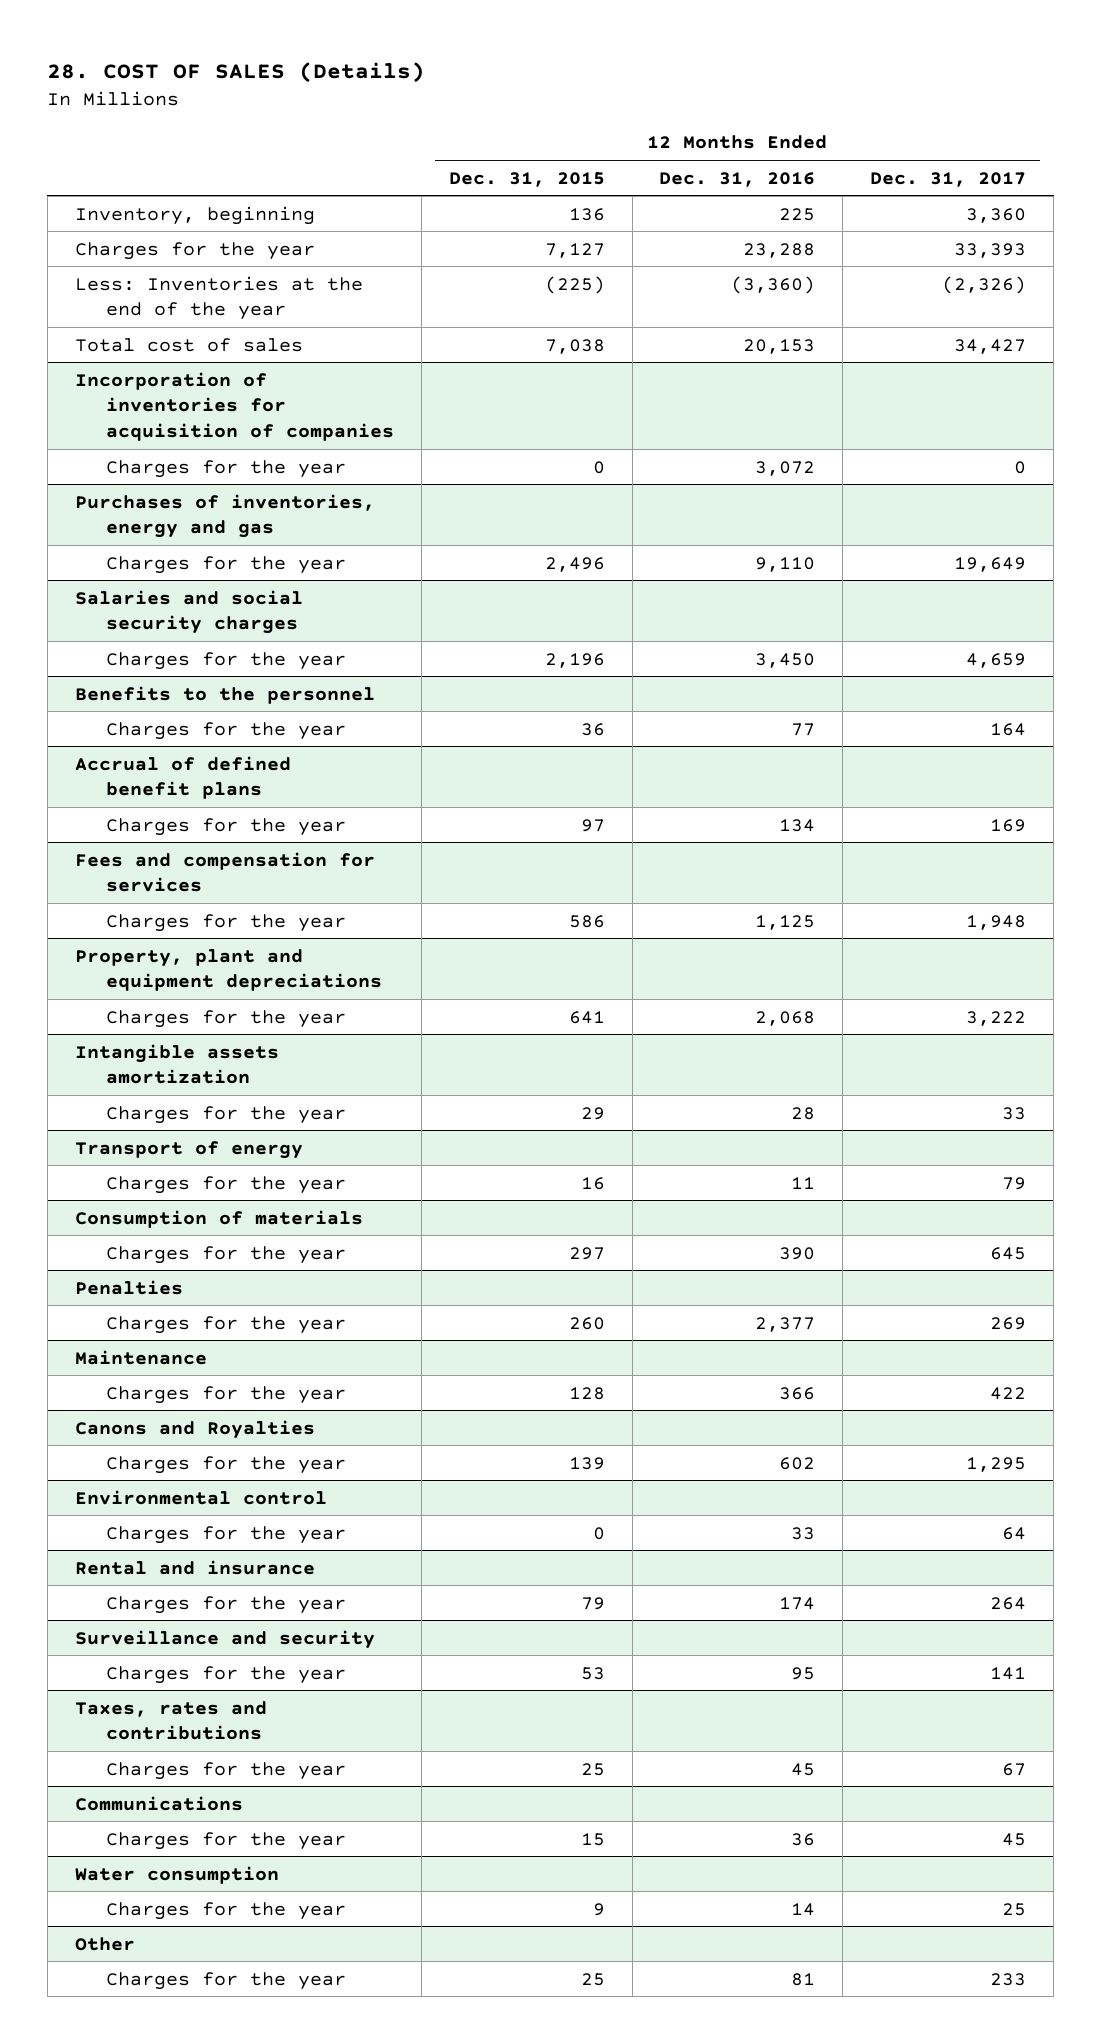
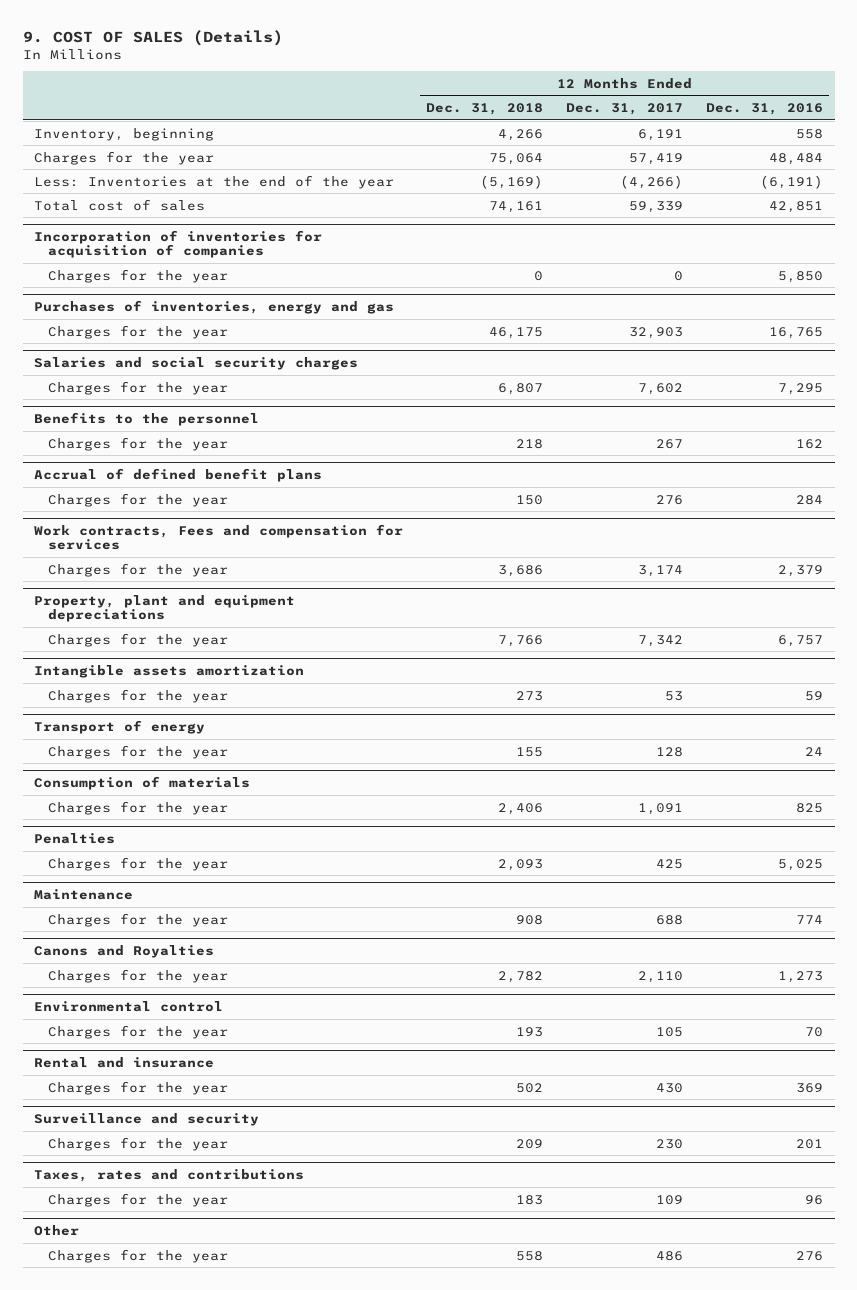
[47,61,426,83] 28. COST OF SALES (Details) -> [22,30,283,47] 9. COST OF SALES (Details)
[448,171,605,187] Dec. 31, 2015 -> none
none -> [426,103,544,116] Dec. 31, 2018
[779,207,816,221] 225 -> [796,128,824,139] 558
[966,207,1027,223] 3,360 -> [638,128,684,141] 6,191
[743,242,816,258] 23,288 -> [769,152,824,165] 48,484
[954,242,1027,258] 33,393 -> [629,152,684,165] 57,419
[731,275,816,294] (3,360) -> [760,174,824,189] (6,191)
[942,275,1027,294] (2,326) -> [620,174,684,189] (4,266)
[743,338,816,354] 20,153 -> [769,200,824,213] 42,851
[954,338,1027,354] 34,427 -> [629,200,684,213] 59,339
[755,460,816,476] 3,072 -> [778,270,824,283] 5,850
[755,556,816,572] 9,110 -> [769,326,824,339] 16,765
[954,556,1027,572] 19,649 -> [629,326,684,339] 32,903
[755,652,816,668] 3,450 -> [778,382,824,395] 7,295
[966,652,1027,668] 4,659 -> [638,382,684,395] 7,602
[791,722,816,736] 77 -> [796,438,824,449] 162
[990,722,1027,736] 164 -> [656,438,684,449] 267
[779,818,816,832] 134 -> [796,494,824,505] 284
[990,818,1027,832] 169 -> [656,494,684,505] 276
[74,851,375,893] Fees and compensation for services -> [34,523,404,551] Work contracts, Fees and compensation for services
[755,914,816,930] 1,125 -> [778,564,824,577] 2,379
[966,914,1027,930] 1,948 -> [638,564,684,577] 3,174
[755,1010,816,1026] 2,068 -> [778,634,824,647] 6,757
[966,1010,1027,1026] 3,222 -> [638,634,684,647] 7,342
[791,1106,816,1120] 28 -> [805,690,824,701] 59
[1002,1106,1027,1120] 33 -> [665,690,684,701] 53
[791,1176,816,1189] 11 -> [805,746,824,756] 24
[1002,1176,1027,1190] 79 -> [656,746,684,757] 128
[779,1246,816,1260] 390 -> [796,802,824,813] 825
[990,1246,1027,1260] 645 -> [638,802,684,815] 1,091
[755,1316,816,1332] 2,377 -> [778,858,824,871] 5,025
[990,1316,1027,1330] 269 -> [656,858,684,869] 425
[779,1386,816,1400] 366 -> [796,914,824,924] 774
[990,1386,1027,1400] 422 -> [656,914,684,925] 688
[779,1456,816,1470] 602 -> [778,970,824,983] 1,273
[966,1456,1027,1472] 1,295 -> [638,970,684,983] 2,110
[791,1526,816,1540] 33 -> [805,1026,824,1037] 70
[1002,1526,1027,1540] 64 -> [656,1026,684,1037] 105
[779,1596,816,1610] 174 -> [796,1082,824,1093] 369
[990,1596,1027,1610] 264 -> [656,1082,684,1093] 430
[791,1666,816,1680] 95 -> [796,1138,824,1149] 201
[990,1666,1027,1680] 141 -> [656,1138,684,1149] 230
[74,1795,243,1811] Communications -> none
[105,1831,346,1850] Charges for the year -> none
[74,1865,279,1884] Water consumption -> none
[105,1901,346,1920] Charges for the year -> none
[791,1762,816,1776] 45 -> [805,1194,824,1205] 96
[1002,1762,1027,1776] 67 -> [656,1194,684,1205] 109
[791,1972,816,1986] 81 -> [796,1250,824,1261] 276
[990,1972,1027,1986] 233 -> [656,1250,684,1261] 486

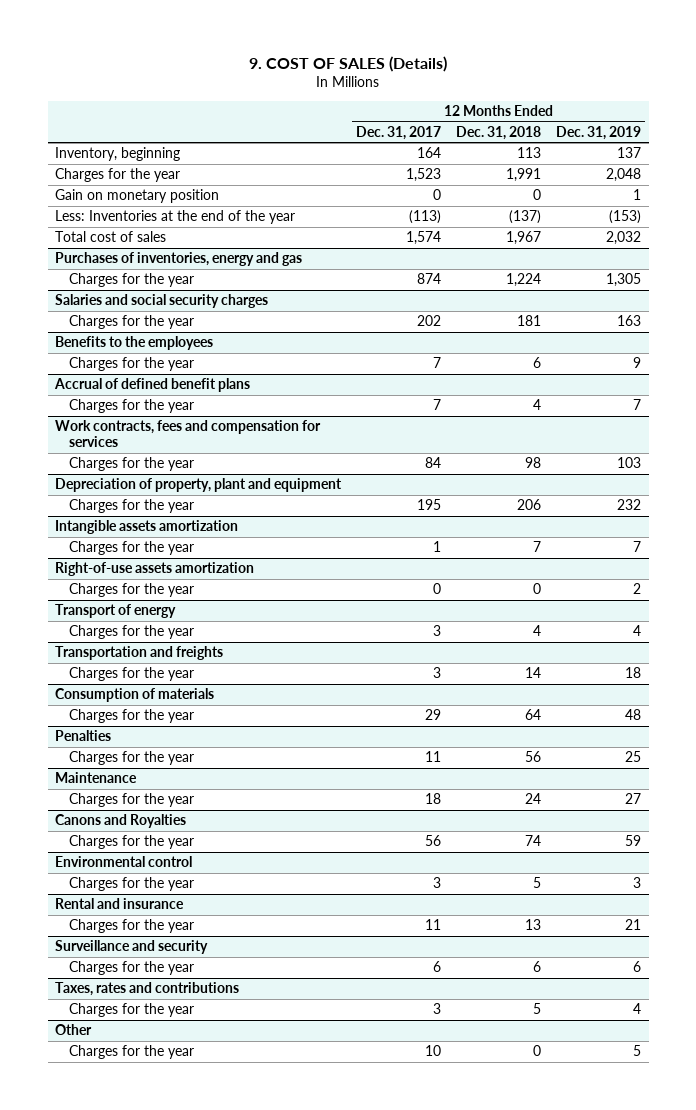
[706,103,824,116] Dec. 31, 2016 -> none
none -> [556,125,642,140] Dec. 31, 2019
[34,229,323,259] Incorporation of inventories for acquisition of companies -> none
[48,268,229,283] Charges for the year -> none
[498,128,544,141] 4,266 -> [517,147,542,159] 113
[638,128,684,141] 6,191 -> [417,147,442,159] 164
[489,152,544,165] 75,064 -> [506,168,542,183] 1,991
[629,152,684,165] 57,419 -> [406,168,442,183] 1,523
none -> [55,189,220,204] Gain on monetary position
[480,174,544,189] (5,169) -> [509,210,542,225] (137)
[620,174,684,189] (4,266) -> [409,210,442,225] (113)
[489,200,544,213] 74,161 -> [506,231,542,246] 1,967
[629,200,684,213] 59,339 -> [406,231,442,246] 1,574
[489,326,544,339] 46,175 -> [506,273,542,288] 1,224
[629,326,684,339] 32,903 -> [417,273,442,285] 874
[498,382,544,395] 6,807 -> [517,315,542,327] 181
[638,382,684,395] 7,602 -> [417,315,442,327] 202
[34,411,260,426] Benefits to the personnel -> [55,336,214,351] Benefits to the employees
[516,438,544,449] 218 -> [533,357,542,369] 6
[656,438,684,449] 267 -> [433,357,442,369] 7
[516,494,544,505] 150 -> [533,399,542,411] 4
[656,494,684,505] 276 -> [433,399,442,411] 7
[34,523,404,551] Work contracts, Fees and compensation for services -> [55,420,322,448] Work contracts, fees and compensation for services
[498,564,544,577] 3,686 -> [525,457,542,469] 98
[638,564,684,577] 3,174 -> [425,457,442,469] 84
[34,594,296,623] Property, plant and equipment depreciations -> [55,478,343,493] Depreciation of property, plant and equipment
[498,634,544,647] 7,766 -> [517,499,542,511] 206
[638,634,684,647] 7,342 -> [417,499,442,511] 195
[516,690,544,701] 273 -> [533,541,542,553] 7
[665,690,684,701] 53 -> [433,541,442,553] 1
none -> [55,562,255,577] Right-of-use assets amortization
none -> [69,583,195,598] Charges for the year
[516,746,544,757] 155 -> [533,625,542,637] 4
[656,746,684,757] 128 -> [433,625,442,637] 3
none -> [55,646,224,661] Transportation and freights
none -> [69,667,195,682] Charges for the year
[498,802,544,815] 2,406 -> [525,709,542,721] 64
[638,802,684,815] 1,091 -> [425,709,442,721] 29
[498,858,544,871] 2,093 -> [525,751,542,763] 56
[656,858,684,869] 425 -> [425,751,442,763] 11
[516,914,544,925] 908 -> [525,793,542,805] 24
[656,914,684,925] 688 -> [425,793,442,805] 18
[498,970,544,983] 2,782 -> [525,835,542,847] 74
[638,970,684,983] 2,110 -> [425,835,442,847] 56
[516,1026,544,1037] 193 -> [533,877,542,889] 5
[656,1026,684,1037] 105 -> [433,877,442,889] 3
[516,1082,544,1093] 502 -> [525,919,542,931] 13
[656,1082,684,1093] 430 -> [425,919,442,931] 11
[516,1138,544,1149] 209 -> [533,961,542,973] 6
[656,1138,684,1149] 230 -> [433,961,442,973] 6
[516,1194,544,1205] 183 -> [533,1003,542,1015] 5
[656,1194,684,1205] 109 -> [433,1003,442,1015] 3
[516,1250,544,1261] 558 -> [533,1045,542,1057] 0
[656,1250,684,1261] 486 -> [425,1045,442,1057] 10

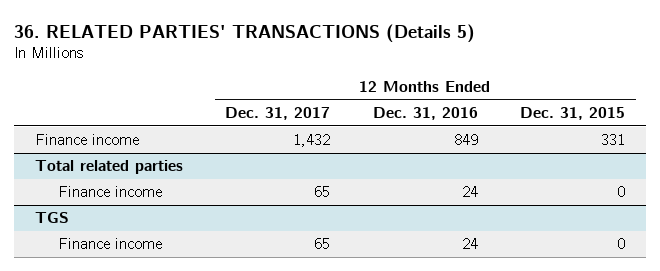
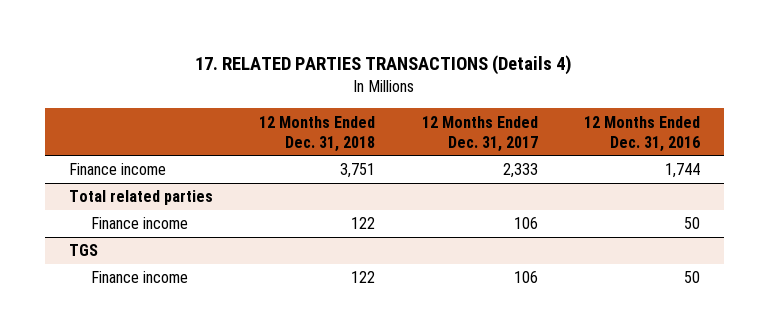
[13,23,475,43] 36. RELATED PARTIES' TRANSACTIONS (Details 5) -> [195,55,573,76] 17. RELATED PARTIES TRANSACTIONS (Details 4)
[519,107,625,121] Dec. 31, 2015 -> none
none -> [259,115,376,152] 12 Months Ended Dec. 31, 2018
[293,134,331,148] 1,432 -> [502,163,538,179] 2,333
[453,134,478,146] 849 -> [665,163,701,179] 1,744
[314,186,331,198] 65 -> [513,217,538,230] 106
[461,186,478,198] 24 -> [684,217,701,230] 50
[314,238,331,250] 65 -> [513,271,538,284] 106
[461,238,478,250] 24 -> [684,271,701,284] 50

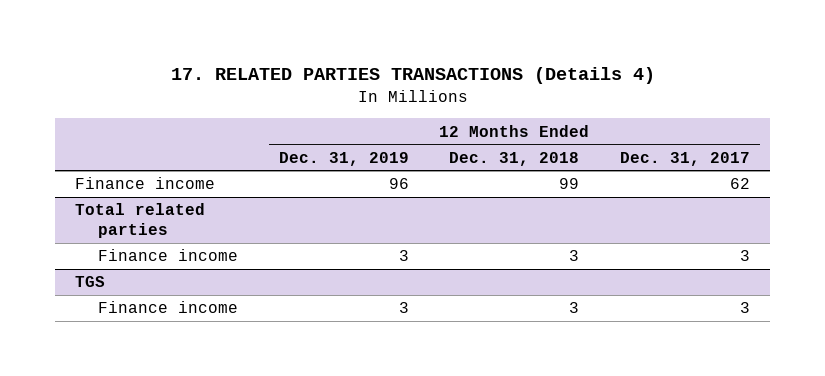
[584,115,701,152] 12 Months Ended Dec. 31, 2016 -> none
none -> [278,151,409,166] Dec. 31, 2019
[340,163,376,179] 3,751 -> [559,178,580,190] 99
[502,163,538,179] 2,333 -> [729,178,750,190] 62
[351,217,376,230] 122 -> [569,250,580,262] 3
[513,217,538,230] 106 -> [739,250,750,262] 3
[351,271,376,284] 122 -> [569,302,580,314] 3
[513,271,538,284] 106 -> [739,302,750,314] 3

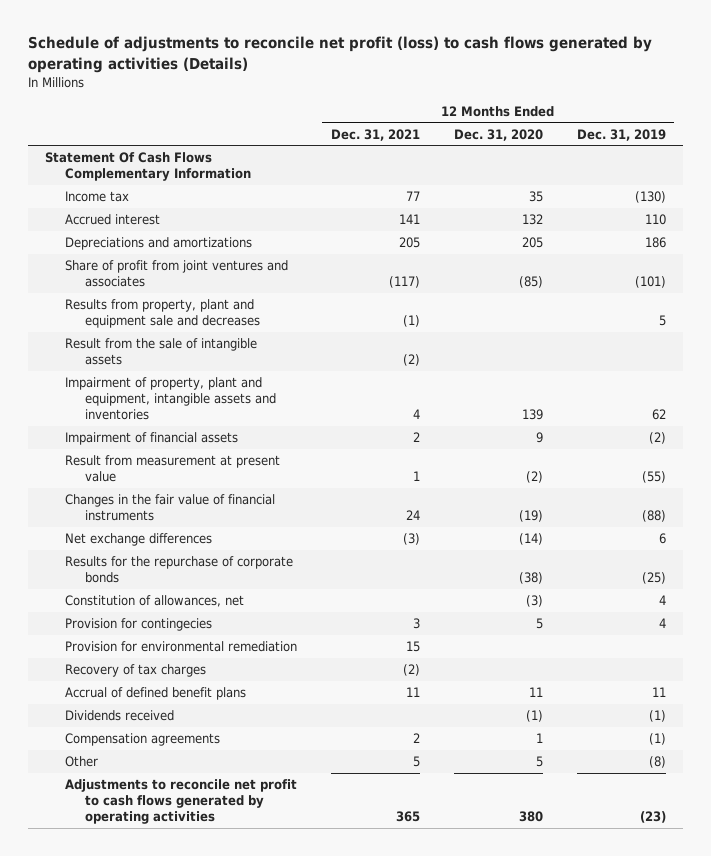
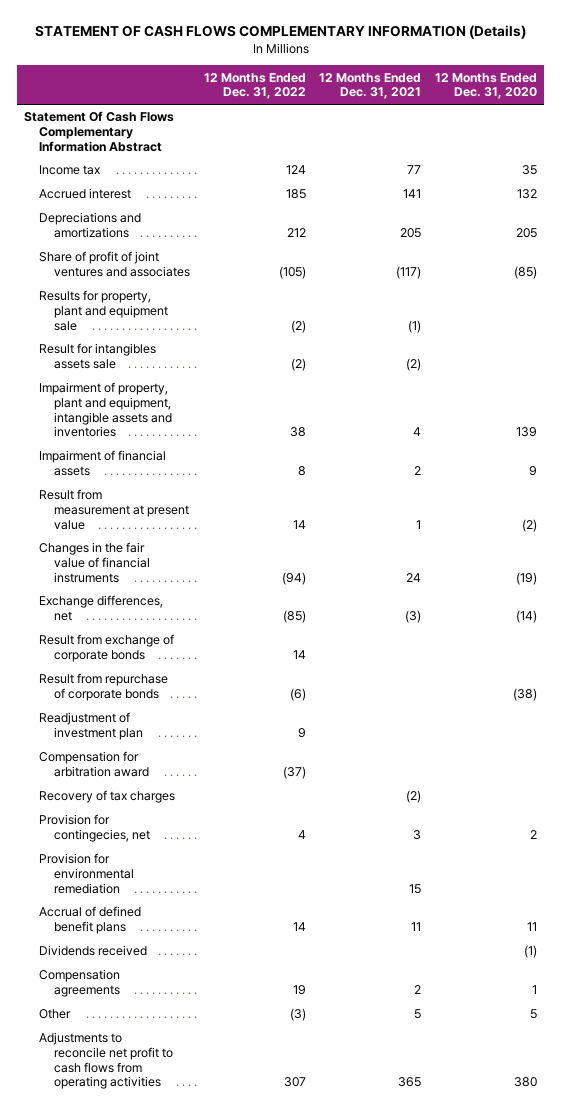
[27,36,652,73] Schedule of adjustments to reconcile net profit (loss) to cash flows generated by operating activities (Details) -> [34,25,526,40] STATEMENT OF CASH FLOWS COMPLEMENTARY INFORMATION (Details)
[576,128,666,141] Dec. 31, 2019 -> none
none -> [203,72,306,100] 12 Months Ended Dec. 31, 2022
[44,152,251,182] Statement Of Cash Flows Complementary Information -> [24,111,175,152] Statement Of Cash Flows Complementary Information Abstract
[64,260,288,288] Share of profit from joint ventures and associates -> [39,251,191,278] Share of profit of joint ventures and associates
[64,299,261,329] Results from property, plant and equipment sale and decreases -> [39,290,169,331] Results for property, plant and equipment sale
[64,338,257,366] Result from the sale of intangible assets -> [39,343,157,370] Result for intangibles assets sale
[64,595,244,608] Constitution of allowances, net -> none
[64,618,212,632] Provision for contingecies -> none
[64,533,212,547] Net exchange differences -> [39,595,164,622] Exchange differences, net
none -> [39,634,175,663] Result from exchange of corporate bonds
[64,556,293,584] Results for the repurchase of corporate bonds -> [39,673,169,702] Result from repurchase of corporate bonds
none -> [39,712,144,741] Readjustment of investment plan
none -> [39,751,150,778] Compensation for arbitration award
none -> [39,814,151,843] Provision for contingecies, net
[64,641,297,653] Provision for environmental remediation -> [39,853,135,894] Provision for environmental remediation
[64,779,297,825] Adjustments to reconcile net profit to cash flows generated by operating activities -> [39,1032,174,1090] Adjustments to reconcile net profit to cash flows from operating activities

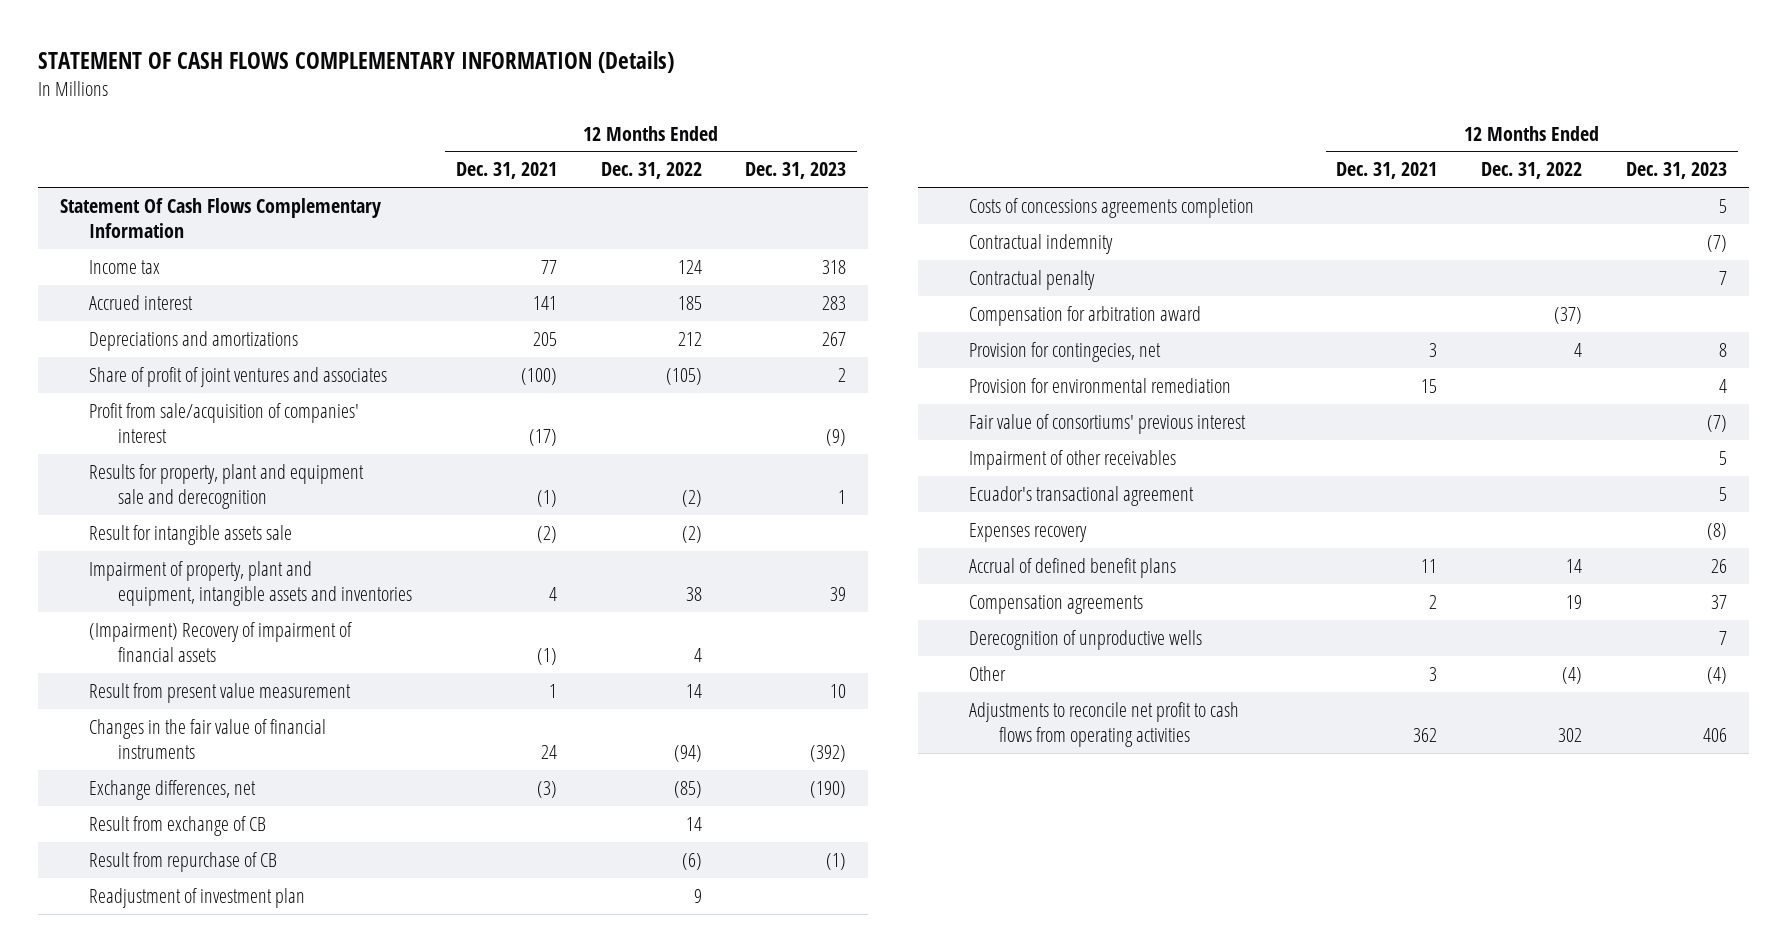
[435,72,538,100] 12 Months Ended Dec. 31, 2020 -> none
none -> [745,162,847,180] Dec. 31, 2023
[24,111,175,152] Statement Of Cash Flows Complementary Information Abstract -> [59,197,381,239] Statement Of Cash Flows Complementary Information
[396,266,422,280] (117) -> [521,367,558,385] (100)
none -> [89,402,360,444] Profit from sale/acquisition of companies' interest
[39,290,169,331] Results for property, plant and equipment sale -> [89,463,365,510] Results for property, plant and equipment sale and derecognition
[39,343,157,370] Result for intangibles assets sale -> [89,524,293,545] Result for intangible assets sale
[39,450,167,477] Impairment of financial assets -> [89,621,353,663] (Impairment) Recovery of impairment of financial assets
[297,466,306,477] 8 -> [693,648,702,663] 4
[414,466,422,476] 2 -> [537,648,558,666] (1)
[39,489,190,530] Result from measurement at present value -> [89,682,352,703] Result from present value measurement
[39,634,175,663] Result from exchange of corporate bonds -> [89,815,267,836] Result from exchange of CB
[39,673,169,702] Result from repurchase of corporate bonds -> [89,851,278,872] Result from repurchase of CB
none -> [969,197,1255,218] Costs of concessions agreements completion
none -> [969,233,1114,254] Contractual indemnity
none -> [969,269,1096,290] Contractual penalty
[39,790,176,804] Recovery of tax charges -> none
none -> [969,413,1247,434] Fair value of consortiums' previous interest
none -> [969,449,1177,470] Impairment of other receivables
none -> [969,485,1195,506] Ecuador's transactional agreement
none -> [969,522,1088,542] Expenses recovery
[39,945,148,957] Dividends received -> none
none -> [969,629,1203,650] Derecognition of unproductive wells
[289,1008,306,1022] (3) -> [1562,666,1583,684] (4)
[414,1009,422,1020] 5 -> [1429,666,1438,681] 3
[283,1077,306,1088] 307 -> [1558,728,1583,743] 302
[398,1077,422,1088] 365 -> [1413,728,1438,743] 362

